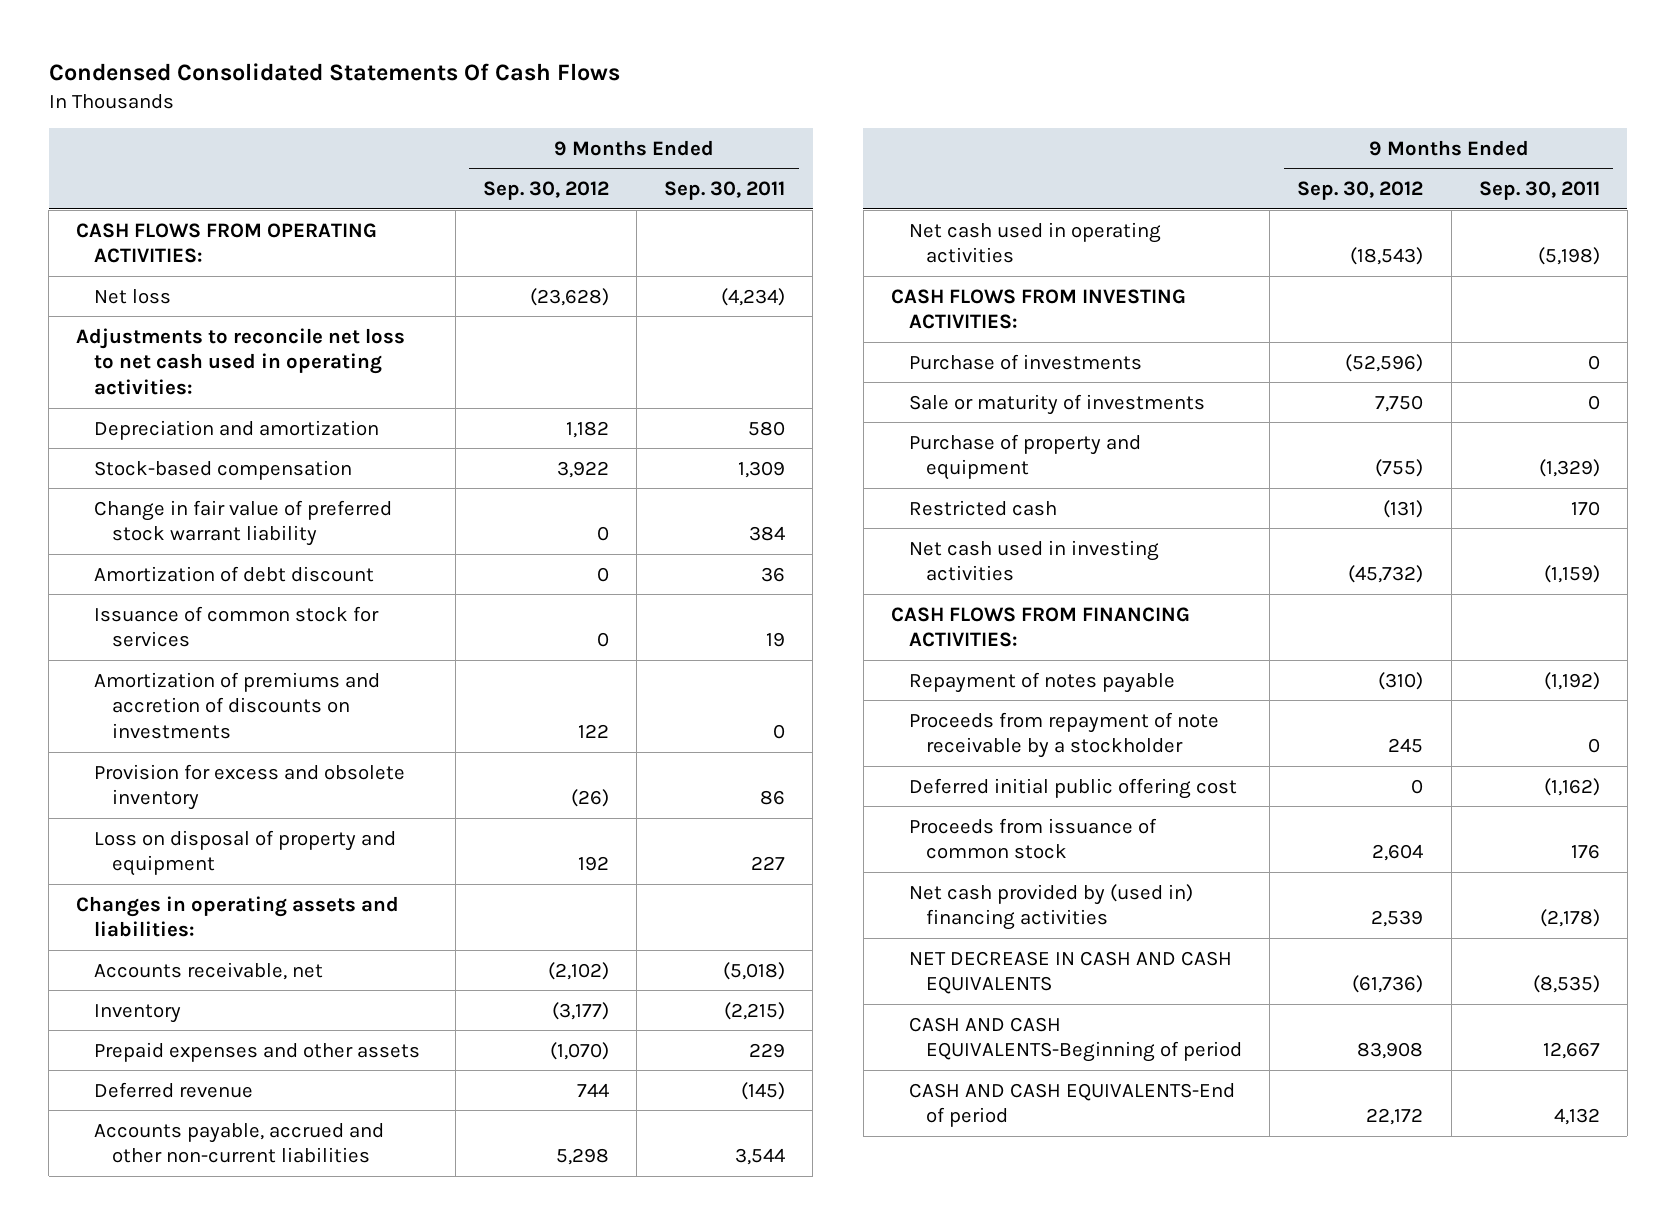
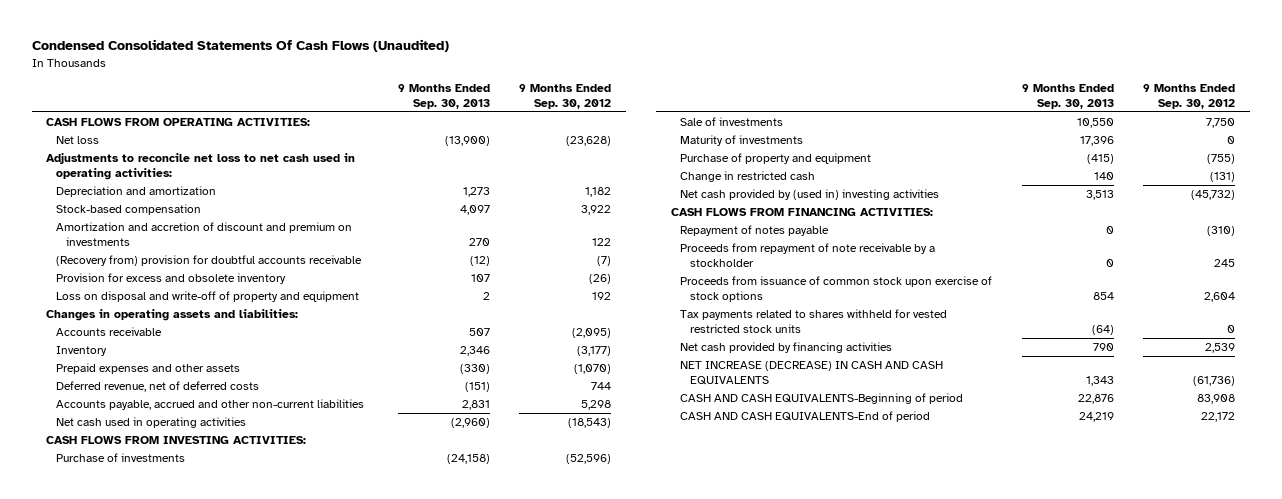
[48,63,620,82] Condensed Consolidated Statements Of Cash Flows -> [31,39,449,53] Condensed Consolidated Statements Of Cash Flows (Unaudited)
[664,180,786,200] Sep. 30, 2011 -> none
none -> [397,83,490,109] 9 Months Ended Sep. 30, 2013
[94,499,393,547] Change in fair value of preferred stock warrant liability -> none
[94,565,375,582] Amortization of debt discount -> none
[94,605,380,648] Issuance of common stock for services -> none
[94,671,381,740] Amortization of premiums and accretion of discounts on investments -> [55,222,352,246] Amortization and accretion of discount and premium on investments
none -> [55,255,362,267] (Recovery from) provision for doubtful accounts receivable
[94,829,397,877] Loss on disposal of property and equipment -> [55,291,359,303] Loss on disposal and write-off of property and equipment
[94,961,324,980] Accounts receivable, net -> [55,327,162,337] Accounts receivable
[547,961,609,980] (2,102) -> [572,328,612,339] (2,095)
[94,1081,254,1098] Deferred revenue -> [55,381,259,393] Deferred revenue, net of deferred costs
[908,393,1205,415] Sale or maturity of investments -> [680,117,784,127] Sale of investments
none -> [680,135,804,147] Maturity of investments
[908,499,1057,516] Restricted cash -> [680,171,816,183] Change in restricted cash
[908,539,1159,582] Net cash used in investing activities -> [680,189,940,201] Net cash provided by (used in) investing activities
[908,777,1237,799] Deferred initial public offering cost -> none
[908,817,1157,860] Proceeds from issuance of common stock -> [680,276,993,302] Proceeds from issuance of common stock upon exercise of stock options
none -> [680,309,948,333] Tax payments related to shares withheld for vested restricted stock units
[908,883,1193,931] Net cash provided by (used in) financing activities -> [680,342,893,354] Net cash provided by financing activities
[908,950,1232,995] NET DECREASE IN CASH AND CASH EQUIVALENTS -> [680,361,944,385] NET INCREASE (DECREASE) IN CASH AND CASH EQUIVALENTS

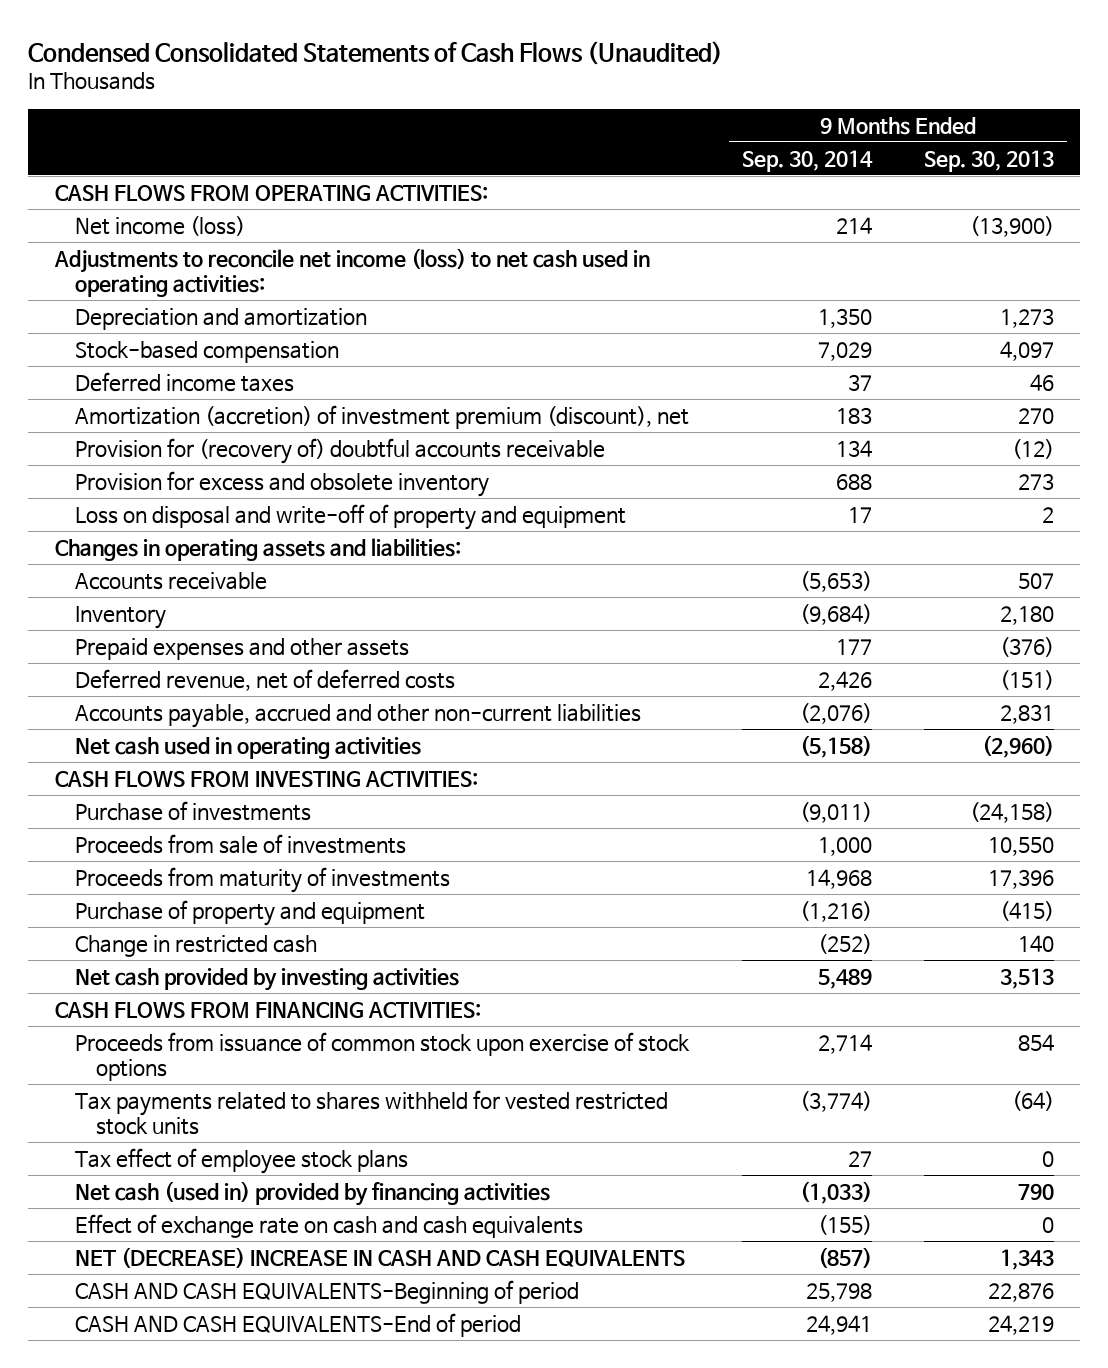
[31,39,449,53] Condensed Consolidated Statements Of Cash Flows (Unaudited) -> [28,40,724,65] Condensed Consolidated Statements of Cash Flows (Unaudited)
[519,83,612,109] 9 Months Ended Sep. 30, 2012 -> none
none -> [741,149,873,172] Sep. 30, 2014
[55,136,99,145] Net loss -> [75,215,246,236] Net income (loss)
[46,153,356,180] Adjustments to reconcile net loss to net cash used in operating activities: -> [53,247,650,297] Adjustments to reconcile net income (loss) to net cash used in operating activities:
none -> [75,371,295,392] Deferred income taxes
[55,222,352,246] Amortization and accretion of discount and premium on investments -> [75,404,690,429] Amortization (accretion) of investment premium (discount), net
[55,255,362,267] (Recovery from) provision for doubtful accounts receivable -> [75,437,606,464] Provision for (recovery of) doubtful accounts receivable
[470,274,490,283] 107 -> [1017,472,1054,490] 273
[459,346,490,357] 2,346 -> [999,605,1054,625] 2,180
[459,364,490,375] (330) -> [999,636,1054,657] (376)
[680,117,784,127] Sale of investments -> [75,833,407,854] Proceeds from sale of investments
[680,135,804,147] Maturity of investments -> [75,866,451,893] Proceeds from maturity of investments
[680,189,940,201] Net cash provided by (used in) investing activities -> [75,967,460,991] Net cash provided by investing activities
[680,225,830,237] Repayment of notes payable -> none
[680,243,936,267] Proceeds from repayment of note receivable by a stockholder -> none
none -> [75,1147,409,1174] Tax effect of employee stock plans
[680,342,893,354] Net cash provided by financing activities -> [75,1180,551,1206] Net cash (used in) provided by financing activities
none -> [75,1213,584,1238] Effect of exchange rate on cash and cash equivalents
[680,361,944,385] NET INCREASE (DECREASE) IN CASH AND CASH EQUIVALENTS -> [75,1246,686,1268] NET (DECREASE) INCREASE IN CASH AND CASH EQUIVALENTS

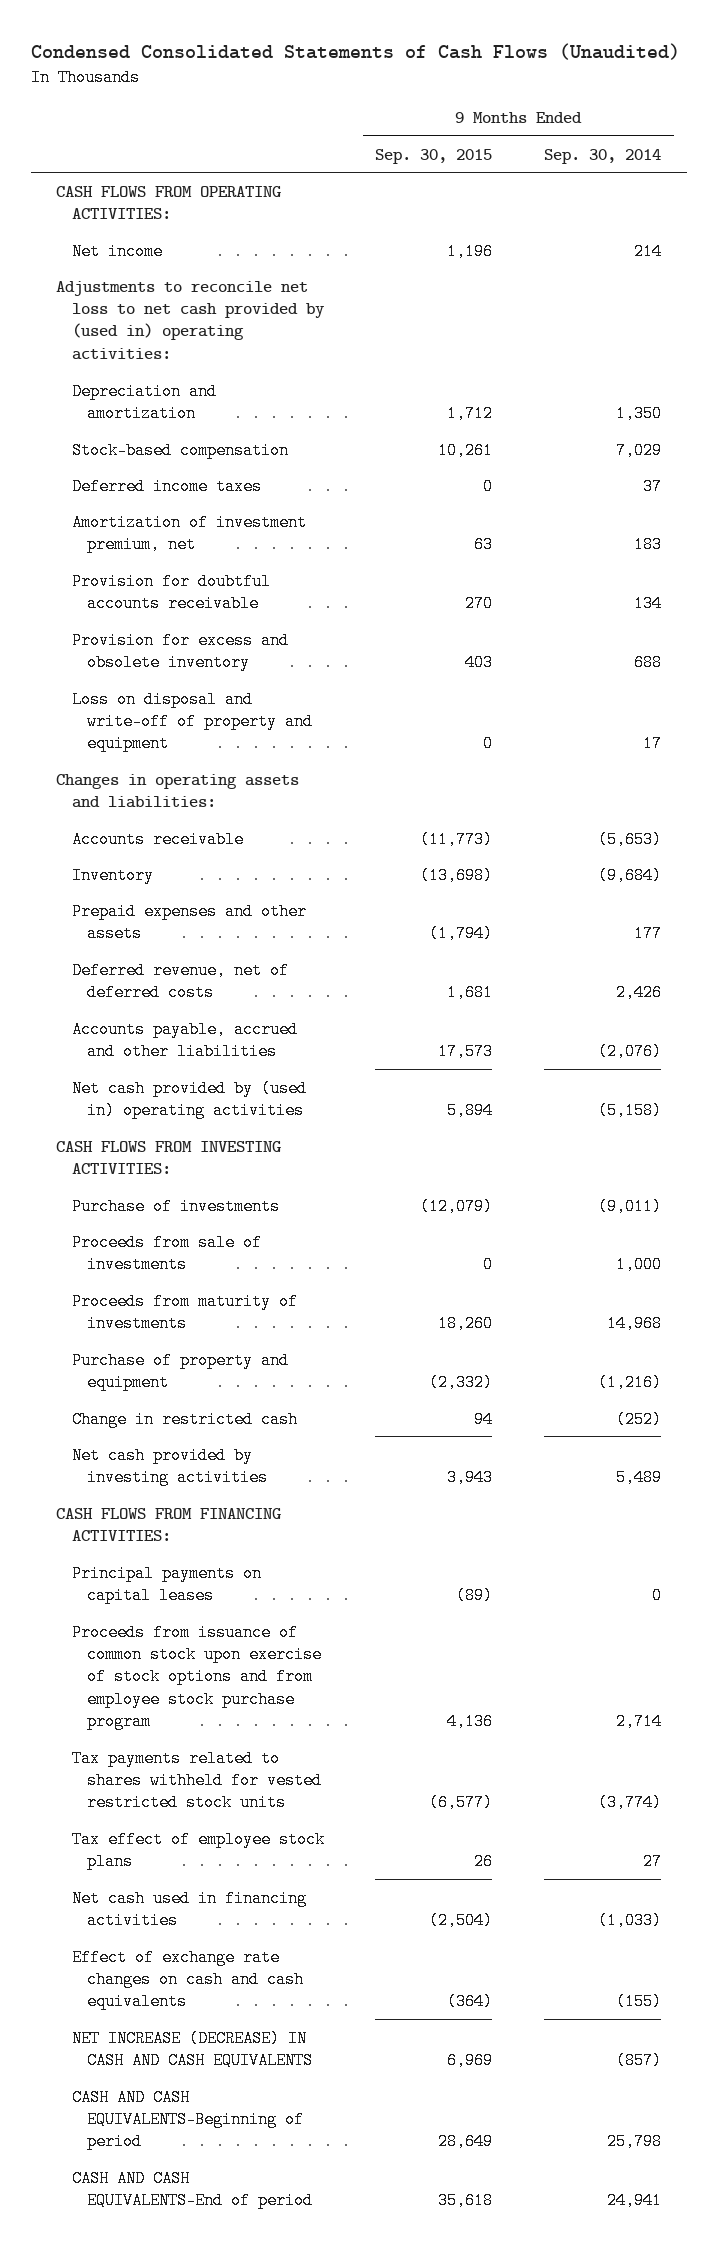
[923,149,1054,172] Sep. 30, 2013 -> none
none -> [375,148,493,164] Sep. 30, 2015
[75,215,246,236] Net income (loss) -> [71,242,163,260] Net income
[53,247,650,297] Adjustments to reconcile net income (loss) to net cash used in operating activities: -> [56,280,325,360] Adjustments to reconcile net loss to net cash provided by (used in) operating activities:
[75,404,690,429] Amortization (accretion) of investment premium (discount), net -> [71,513,307,553] Amortization of investment premium, net
[75,437,606,464] Provision for (recovery of) doubtful accounts receivable -> [71,572,271,612] Provision for doubtful accounts receivable
[75,703,642,728] Accounts payable, accrued and other non-current liabilities -> [71,1020,298,1060] Accounts payable, accrued and other liabilities
[75,736,422,759] Net cash used in operating activities -> [71,1079,307,1119] Net cash provided by (used in) operating activities
none -> [71,1564,262,1604] Principal payments on capital leases
[75,1031,691,1081] Proceeds from issuance of common stock upon exercise of stock options -> [71,1623,323,1731] Proceeds from issuance of common stock upon exercise of stock options and from employee stock purchase program
[75,1180,551,1206] Net cash (used in) provided by financing activities -> [71,1889,307,1929] Net cash used in financing activities
[75,1213,584,1238] Effect of exchange rate on cash and cash equivalents -> [71,1948,305,2011] Effect of exchange rate changes on cash and cash equivalents
[75,1246,686,1268] NET (DECREASE) INCREASE IN CASH AND CASH EQUIVALENTS -> [71,2029,314,2069] NET INCREASE (DECREASE) IN CASH AND CASH EQUIVALENTS

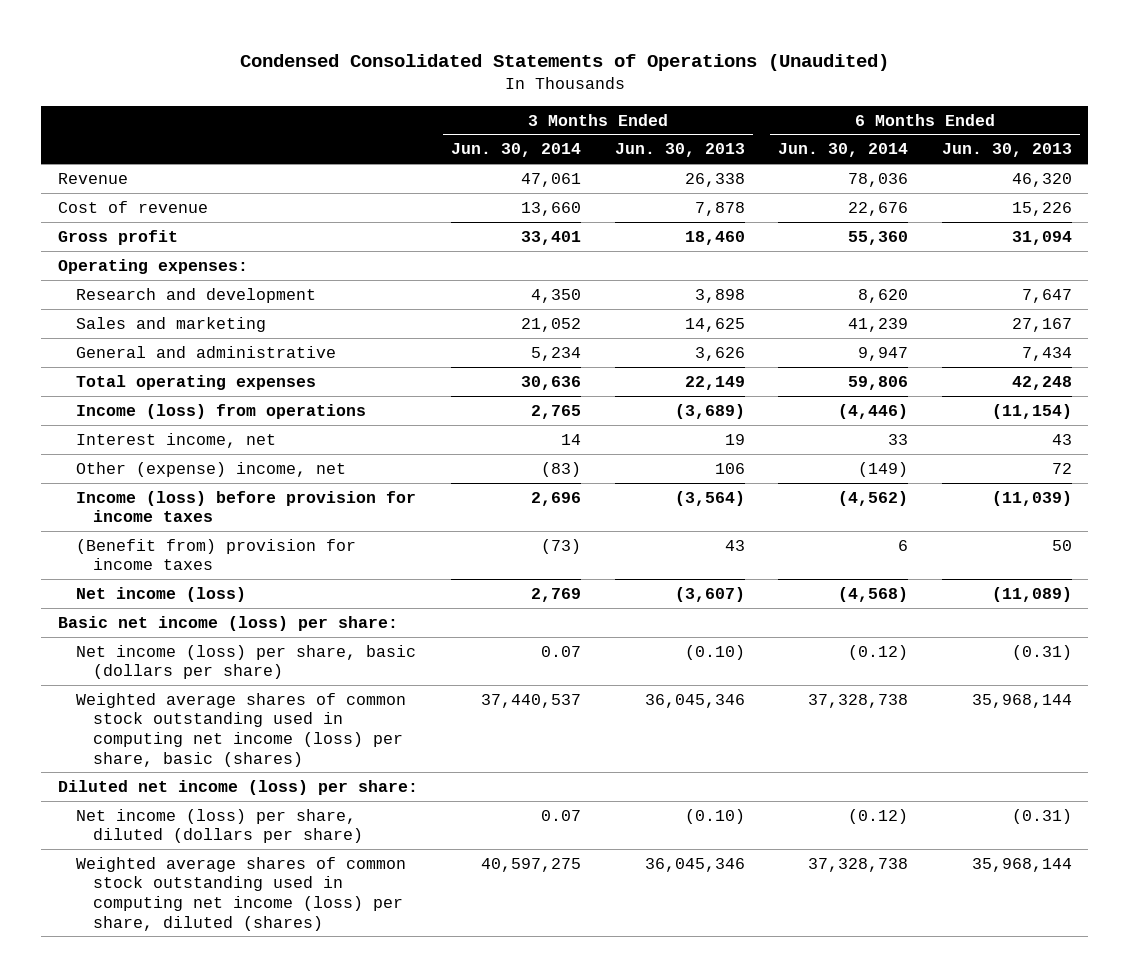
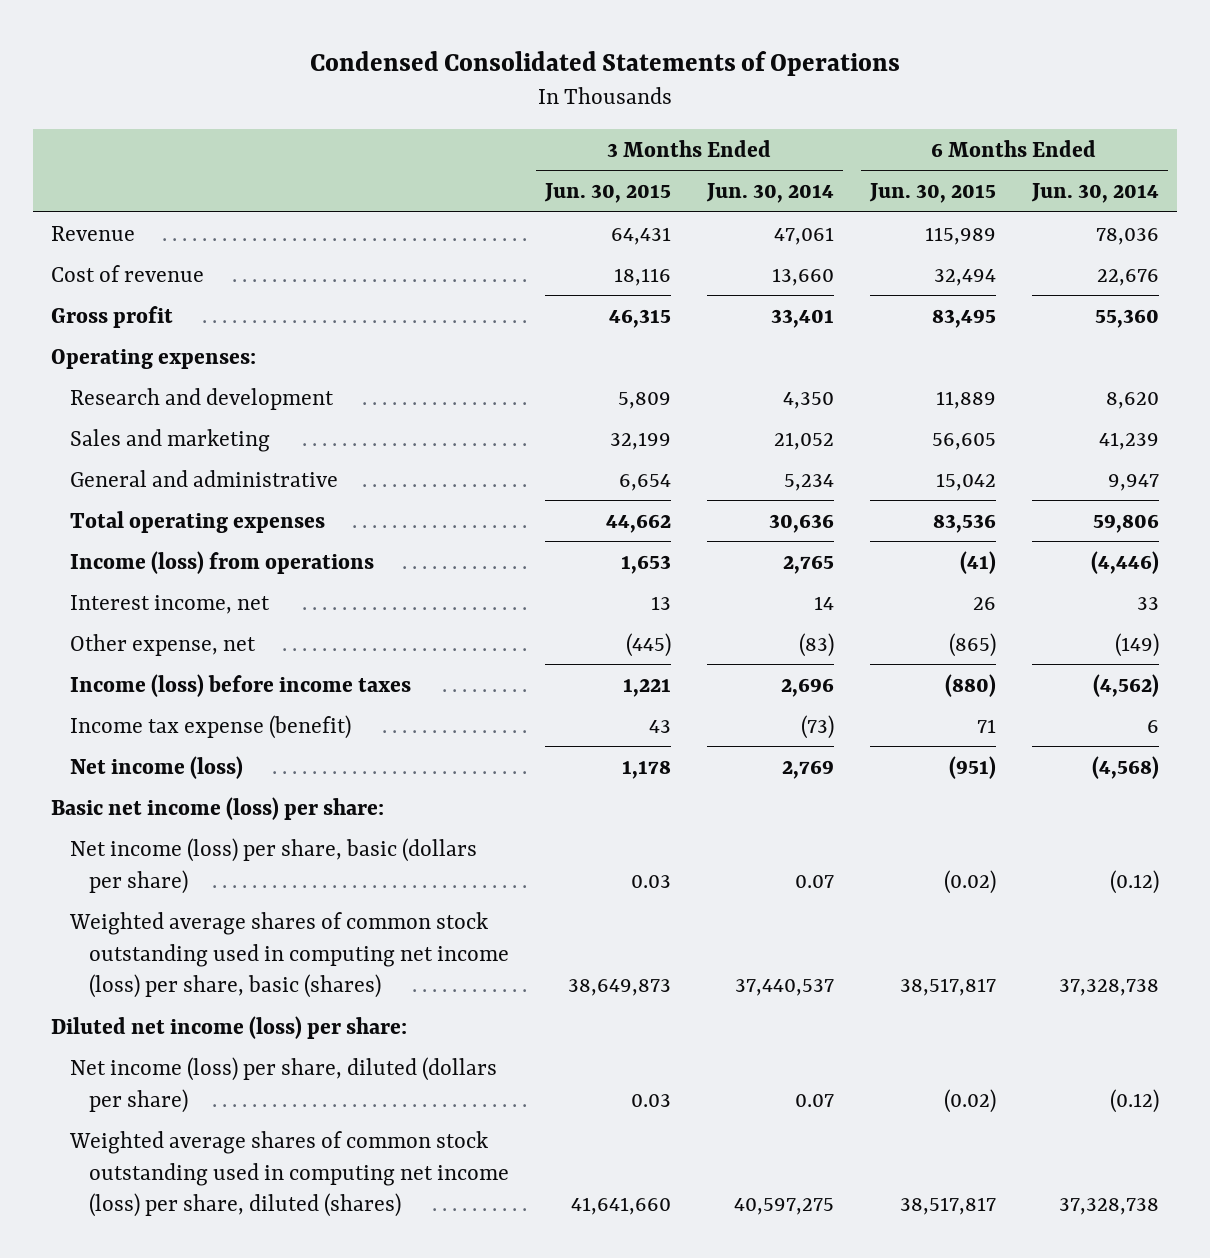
[239,53,889,71] Condensed Consolidated Statements of Operations (Unaudited) -> [309,51,900,77] Condensed Consolidated Statements of Operations
[614,143,745,158] Jun. 30, 2013 -> none
[941,143,1072,158] Jun. 30, 2013 -> none
none -> [543,183,671,204] Jun. 30, 2015
none -> [868,183,996,204] Jun. 30, 2015
[75,461,346,477] Other (expense) income, net -> [69,633,256,656] Other expense, net
[75,490,416,523] Income (loss) before provision for income taxes -> [69,673,411,697] Income (loss) before income taxes
[75,538,356,571] (Benefit from) provision for income taxes -> [69,714,351,739] Income tax expense (benefit)

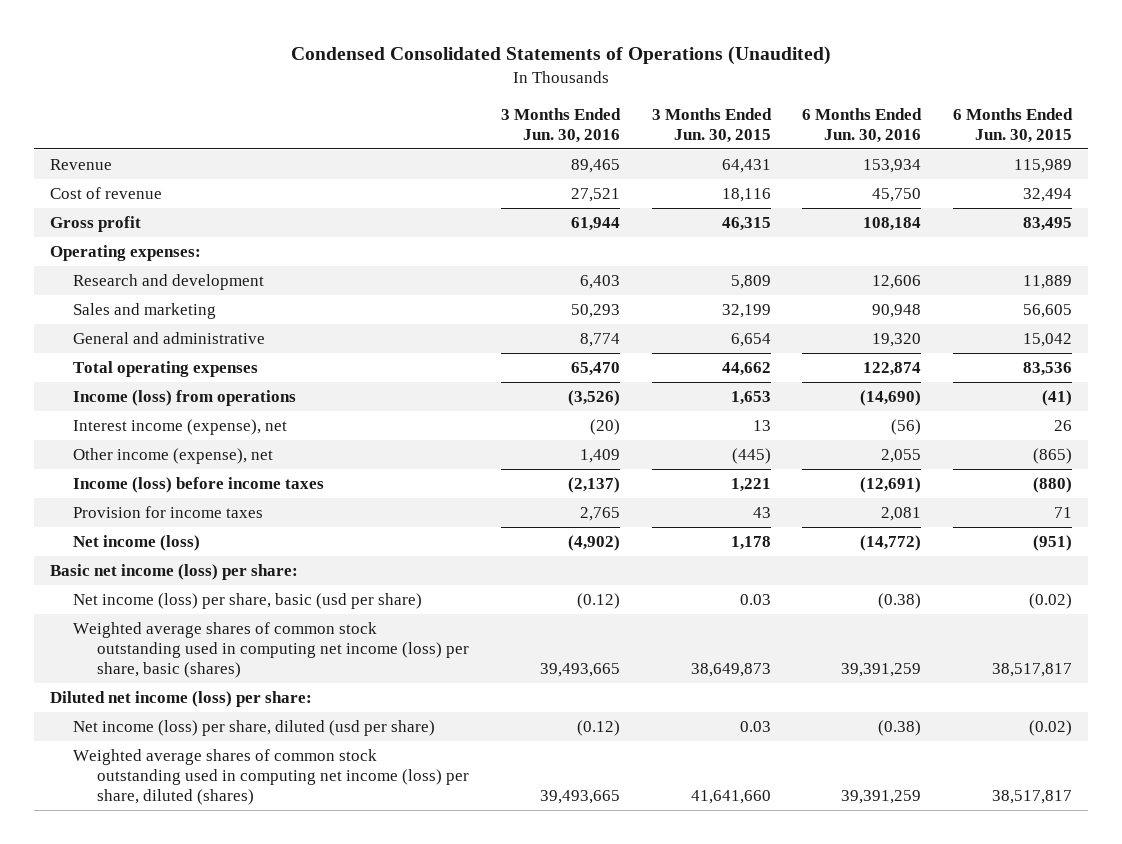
[309,51,900,77] Condensed Consolidated Statements of Operations -> [291,46,832,66] Condensed Consolidated Statements of Operations (Unaudited)
[705,183,834,204] Jun. 30, 2014 -> none
[1030,183,1159,204] Jun. 30, 2014 -> none
none -> [500,107,621,144] 3 Months Ended Jun. 30, 2016
none -> [802,107,923,144] 6 Months Ended Jun. 30, 2016
[69,594,270,614] Interest income, net -> [73,418,288,435] Interest income (expense), net
[69,633,256,656] Other expense, net -> [73,447,274,464] Other income (expense), net
[69,714,351,739] Income tax expense (benefit) -> [73,505,264,518] Provision for income taxes
[69,837,477,894] Net income (loss) per share, basic (dollars per share) -> [73,592,423,609] Net income (loss) per share, basic (usd per share)
[69,1056,497,1113] Net income (loss) per share, diluted (dollars per share) -> [73,719,436,736] Net income (loss) per share, diluted (usd per share)

